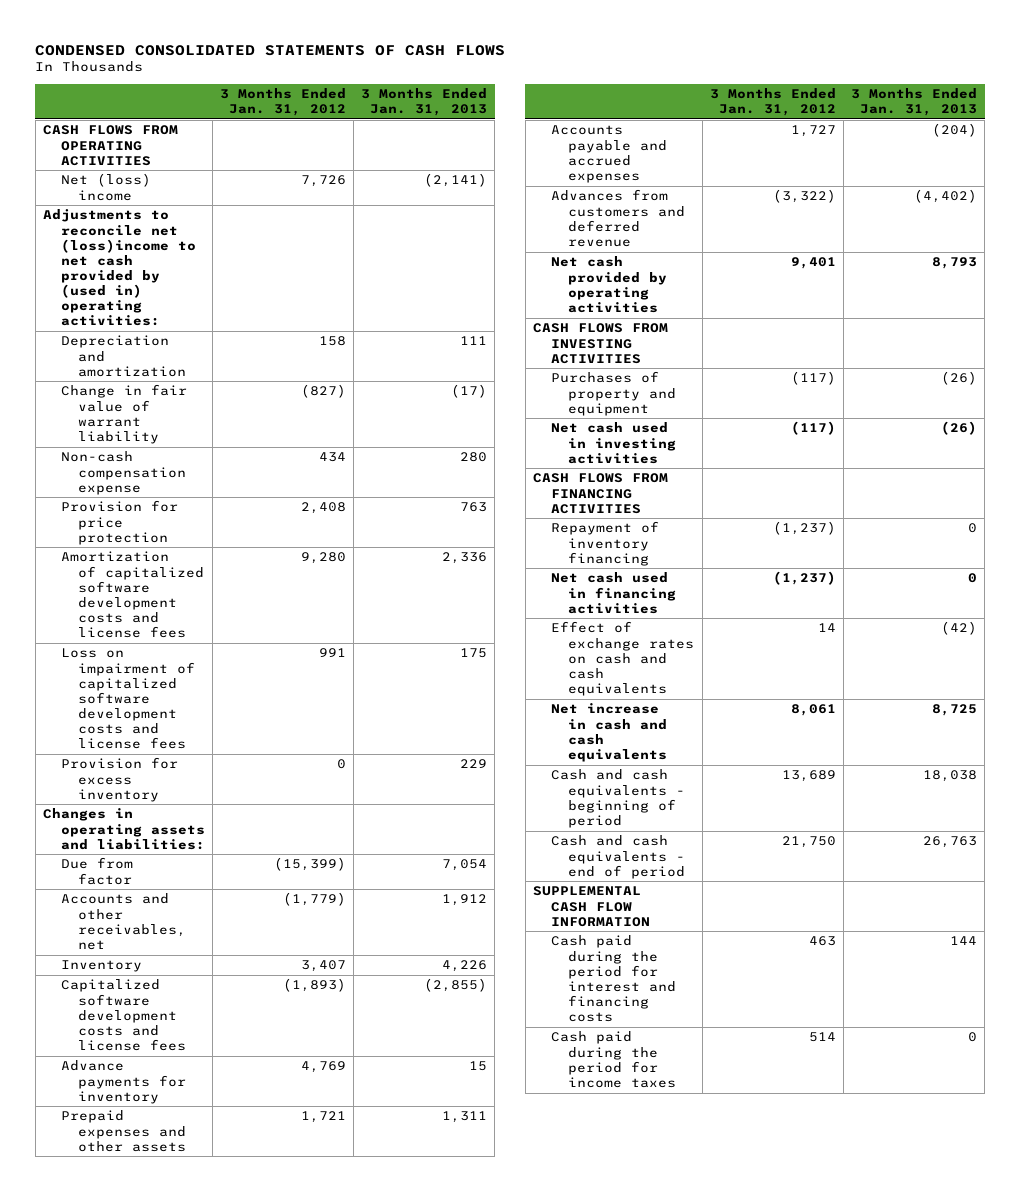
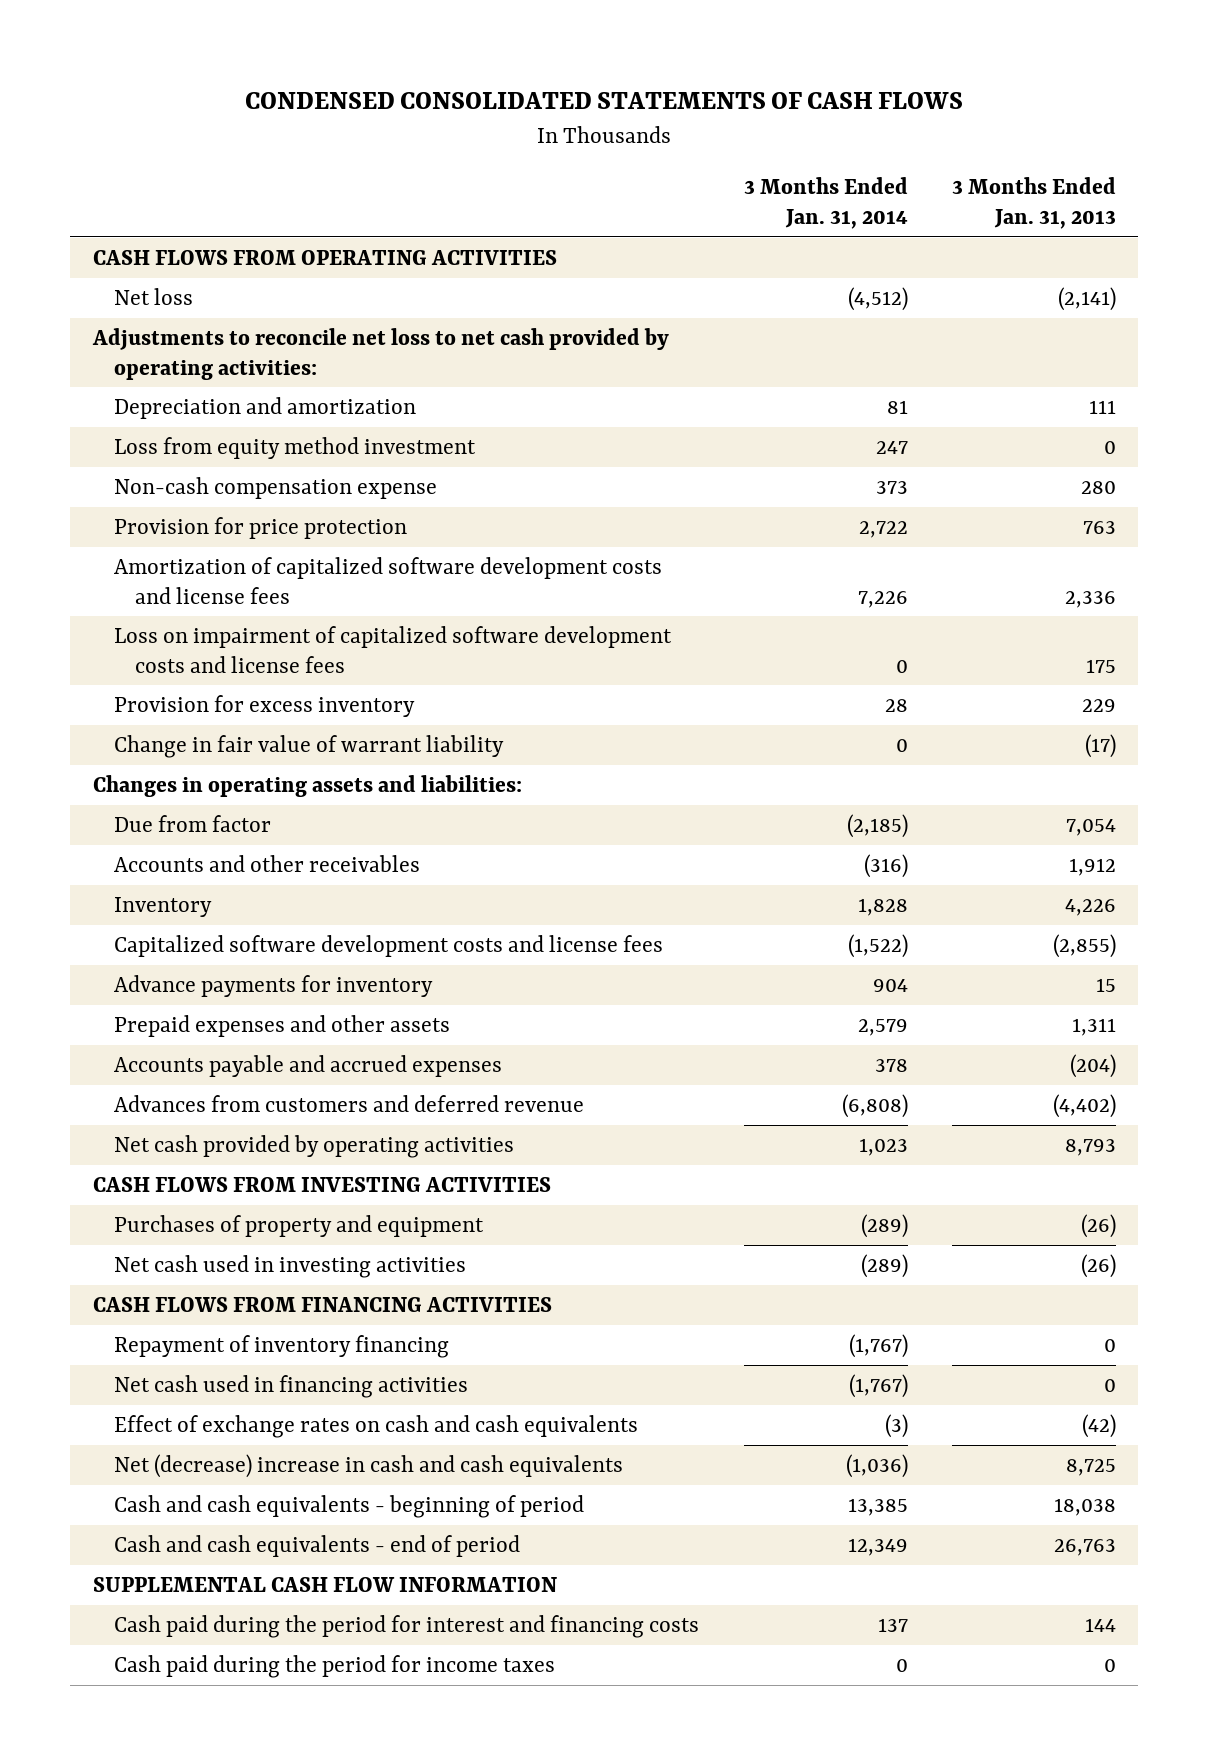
[219,87,346,117] 3 Months Ended Jan. 31, 2012 -> none
none -> [743,177,908,230] 3 Months Ended Jan. 31, 2014
[60,173,151,201] Net (loss) income -> [113,287,193,305] Net loss
[43,209,196,327] Adjustments to reconcile net (loss)income to net cash provided by (used in) operating activities: -> [91,327,669,380] Adjustments to reconcile net loss to net cash provided by operating activities:
none -> [113,436,476,459] Loss from equity method investment
[60,384,187,444] Change in fair value of warrant liability -> [113,734,504,758] Change in fair value of warrant liability
[60,893,187,950] Accounts and other receivables, net -> [113,854,420,872] Accounts and other receivables
[550,703,668,762] Net increase in cash and cash equivalents -> [113,1453,623,1478] Net (decrease) increase in cash and cash equivalents

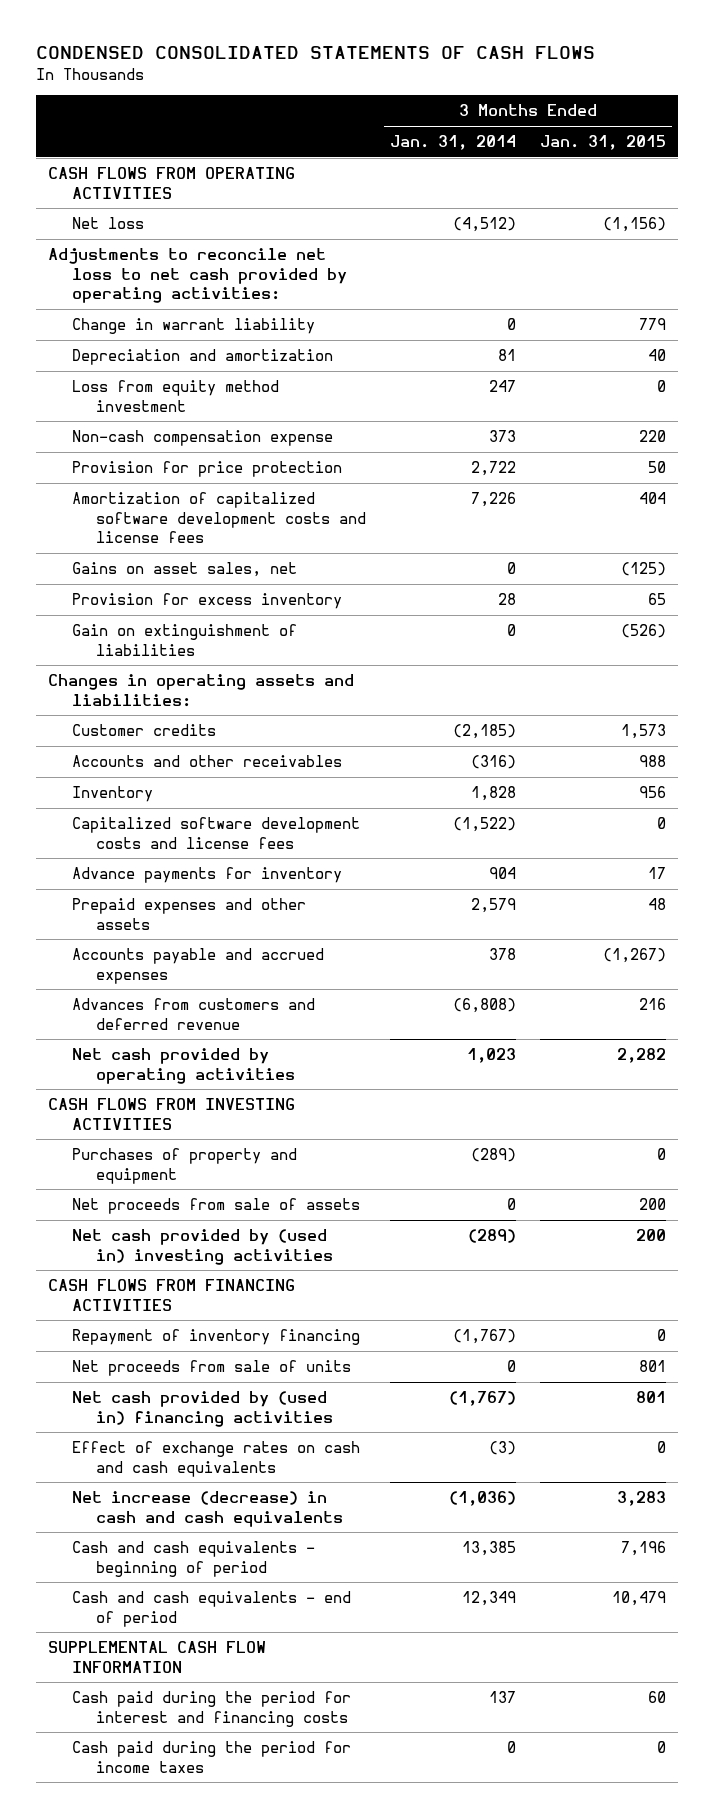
[952,177,1117,230] 3 Months Ended Jan. 31, 2013 -> none
none -> [539,135,666,151] Jan. 31, 2015
none -> [71,318,315,335] Change in warrant liability
[113,625,672,673] Loss on impairment of capitalized software development costs and license fees -> none
none -> [71,562,297,578] Gains on asset sales, net
[113,734,504,758] Change in fair value of warrant liability -> none
none -> [71,624,297,656] Gain on extinguishment of liabilities
[113,814,271,832] Due from factor -> [71,724,216,737] Customer credits
none -> [71,1198,360,1215] Net proceeds from sale of assets
[113,1254,466,1278] Net cash used in investing activities -> [71,1229,333,1265] Net cash provided by (used in) investing activities
none -> [71,1360,351,1377] Net proceeds from sale of units
[113,1374,468,1398] Net cash used in financing activities -> [71,1391,333,1427] Net cash provided by (used in) financing activities
[113,1453,623,1478] Net (decrease) increase in cash and cash equivalents -> [71,1491,343,1527] Net increase (decrease) in cash and cash equivalents

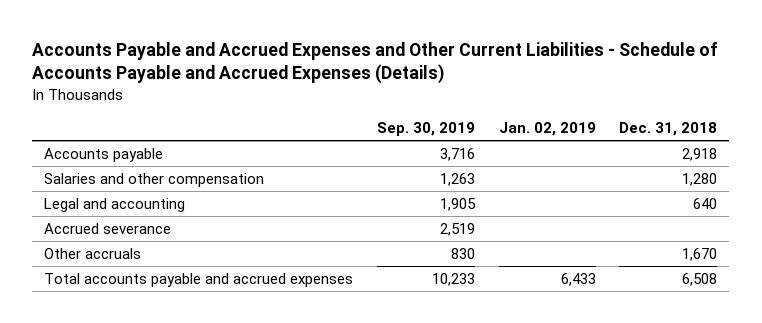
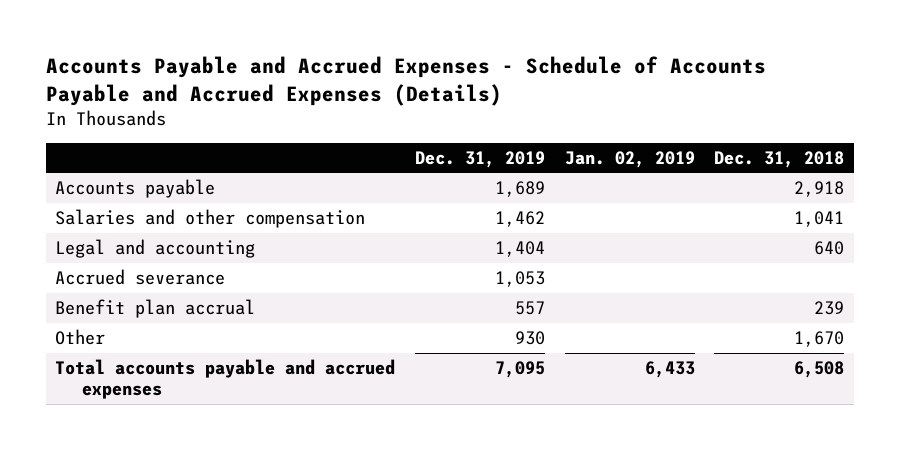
[32,41,718,85] Accounts Payable and Accrued Expenses and Other Current Liabilities - Schedule of Accounts Payable and Accrued Expenses (Details) -> [45,56,766,106] Accounts Payable and Accrued Expenses - Schedule of Accounts Payable and Accrued Expenses (Details)
[376,121,475,136] Sep. 30, 2019 -> none
none -> [415,150,546,168] Dec. 31, 2019
[682,173,718,187] 1,280 -> [794,211,845,228] 1,041
none -> [55,299,256,319] Benefit plan accrual
[44,248,142,260] Other accruals -> [55,329,106,346] Other

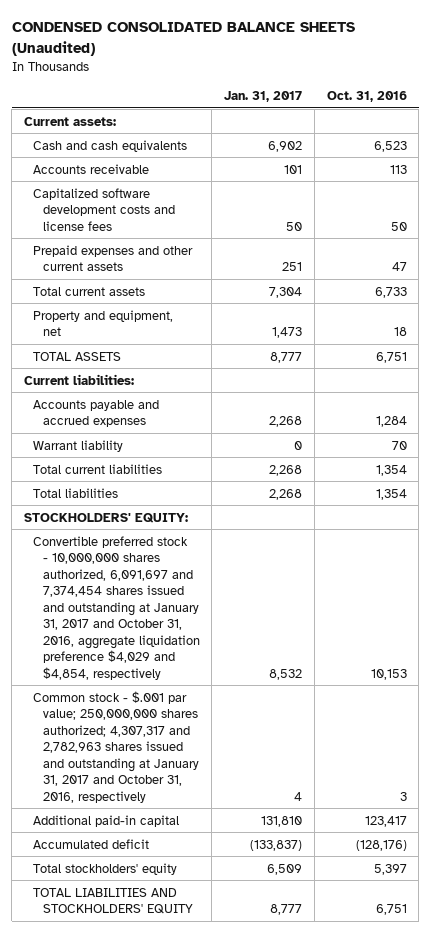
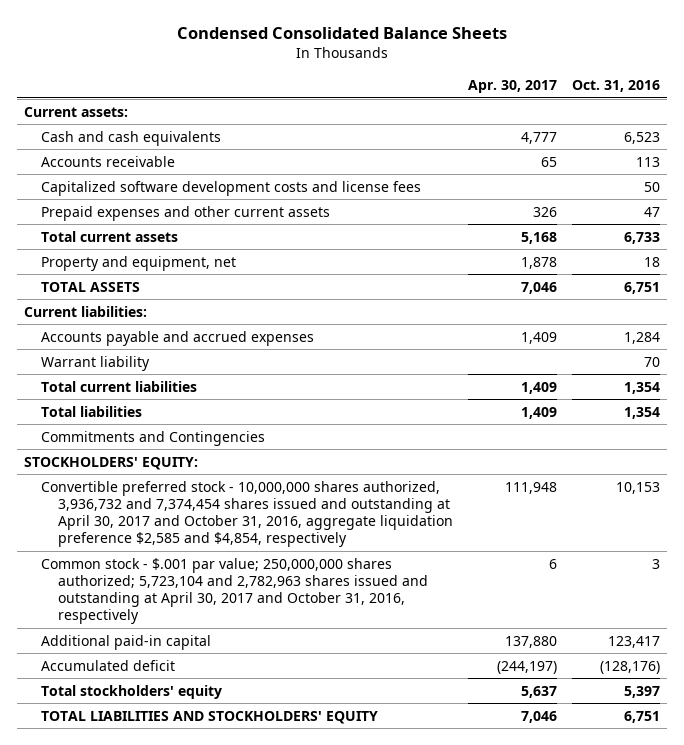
[11,22,355,56] CONDENSED CONSOLIDATED BALANCE SHEETS (Unaudited) -> [177,26,508,39] Condensed Consolidated Balance Sheets
[224,91,303,103] Jan. 31, 2017 -> none
none -> [467,80,557,94] Apr. 30, 2017
none -> [40,430,265,446] Commitments and Contingencies
[33,535,200,680] Convertible preferred stock - 10,000,000 shares authorized, 6,091,697 and 7,374,454 shares issued and outstanding at January 31, 2017 and October 31, 2016, aggregate liquidation preference $4,029 and $4,854, respectively -> [40,480,453,548] Convertible preferred stock - 10,000,000 shares authorized, 3,936,732 and 7,374,454 shares issued and outstanding at April 30, 2017 and October 31, 2016, aggregate liquidation preference $2,585 and $4,854, respectively
[33,690,199,803] Common stock - $.001 par value; 250,000,000 shares authorized; 4,307,317 and 2,782,963 shares issued and outstanding at January 31, 2017 and October 31, 2016, respectively -> [40,557,428,625] Common stock - $.001 par value; 250,000,000 shares authorized; 5,723,104 and 2,782,963 shares issued and outstanding at April 30, 2017 and October 31, 2016, respectively

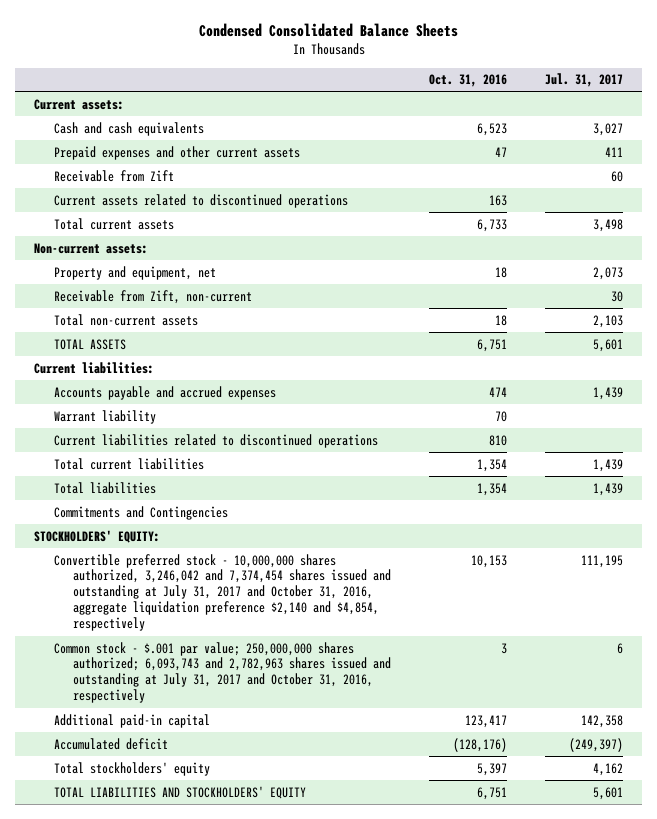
[467,80,557,94] Apr. 30, 2017 -> none
none -> [545,73,624,88] Jul. 31, 2017
[40,155,175,167] Accounts receivable -> none
[40,180,421,196] Capitalized software development costs and license fees -> none
none -> [53,169,174,182] Receivable from Zift
none -> [53,193,348,208] Current assets related to discontinued operations
none -> [34,242,149,254] Non-current assets:
none -> [53,289,252,304] Receivable from Zift, non-current
none -> [53,313,198,326] Total non-current assets
[623,331,660,344] 1,284 -> [489,386,508,397] 474
none -> [53,433,378,448] Current liabilities related to discontinued operations
[40,480,453,548] Convertible preferred stock - 10,000,000 shares authorized, 3,936,732 and 7,374,454 shares issued and outstanding at April 30, 2017 and October 31, 2016, aggregate liquidation preference $2,585 and $4,854, respectively -> [53,553,392,632] Convertible preferred stock - 10,000,000 shares authorized, 3,246,042 and 7,374,454 shares issued and outstanding at July 31, 2017 and October 31, 2016, aggregate liquidation preference $2,140 and $4,854, respectively
[40,557,428,625] Common stock - $.001 par value; 250,000,000 shares authorized; 5,723,104 and 2,782,963 shares issued and outstanding at April 30, 2017 and October 31, 2016, respectively -> [53,641,392,704] Common stock - $.001 par value; 250,000,000 shares authorized; 6,093,743 and 2,782,963 shares issued and outstanding at July 31, 2017 and October 31, 2016, respectively

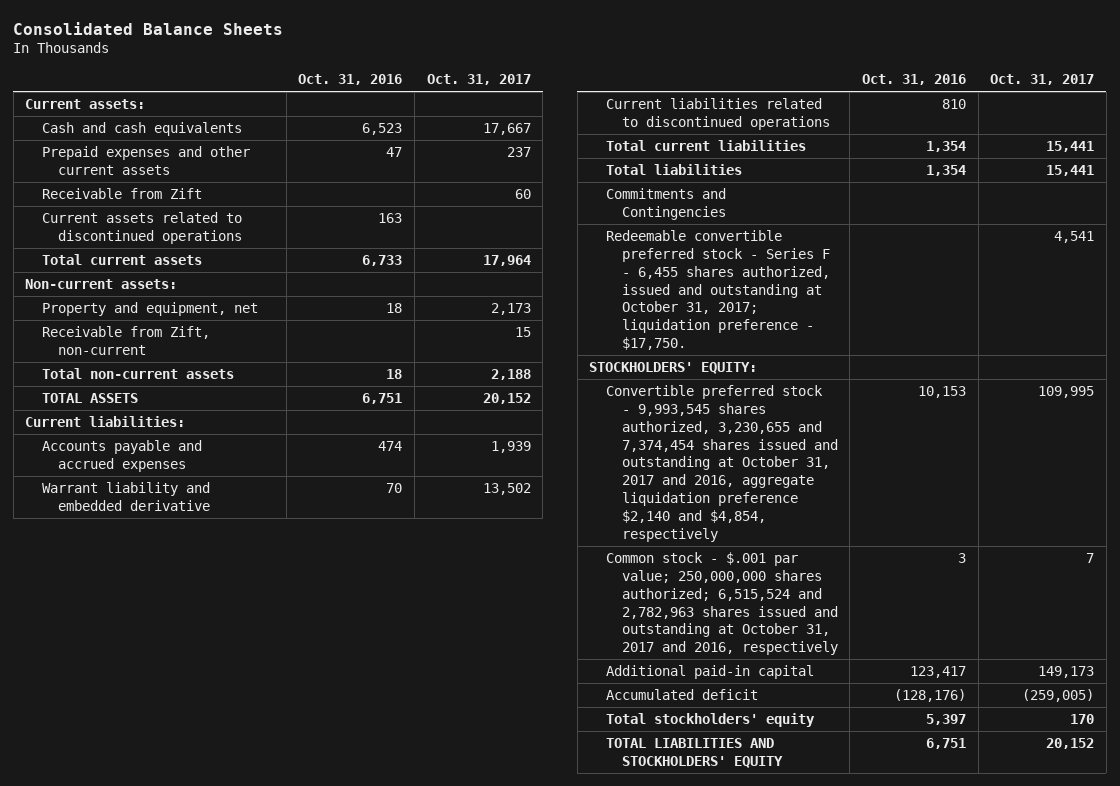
[198,23,458,38] Condensed Consolidated Balance Sheets -> [13,21,284,35] Consolidated Balance Sheets
[545,73,624,88] Jul. 31, 2017 -> none
none -> [426,74,531,86] Oct. 31, 2017
[53,409,156,424] Warrant liability -> none
none -> [41,482,211,511] Warrant liability and embedded derivative
none -> [605,230,830,351] Redeemable convertible preferred stock - Series F - 6,455 shares authorized, issued and outstanding at October 31, 2017; liquidation preference - $17,750.
[53,553,392,632] Convertible preferred stock - 10,000,000 shares authorized, 3,246,042 and 7,374,454 shares issued and outstanding at July 31, 2017 and October 31, 2016, aggregate liquidation preference $2,140 and $4,854, respectively -> [605,385,838,542] Convertible preferred stock - 9,993,545 shares authorized, 3,230,655 and 7,374,454 shares issued and outstanding at October 31, 2017 and 2016, aggregate liquidation preference $2,140 and $4,854, respectively
[53,641,392,704] Common stock - $.001 par value; 250,000,000 shares authorized; 6,093,743 and 2,782,963 shares issued and outstanding at July 31, 2017 and October 31, 2016, respectively -> [605,552,838,656] Common stock - $.001 par value; 250,000,000 shares authorized; 6,515,524 and 2,782,963 shares issued and outstanding at October 31, 2017 and 2016, respectively

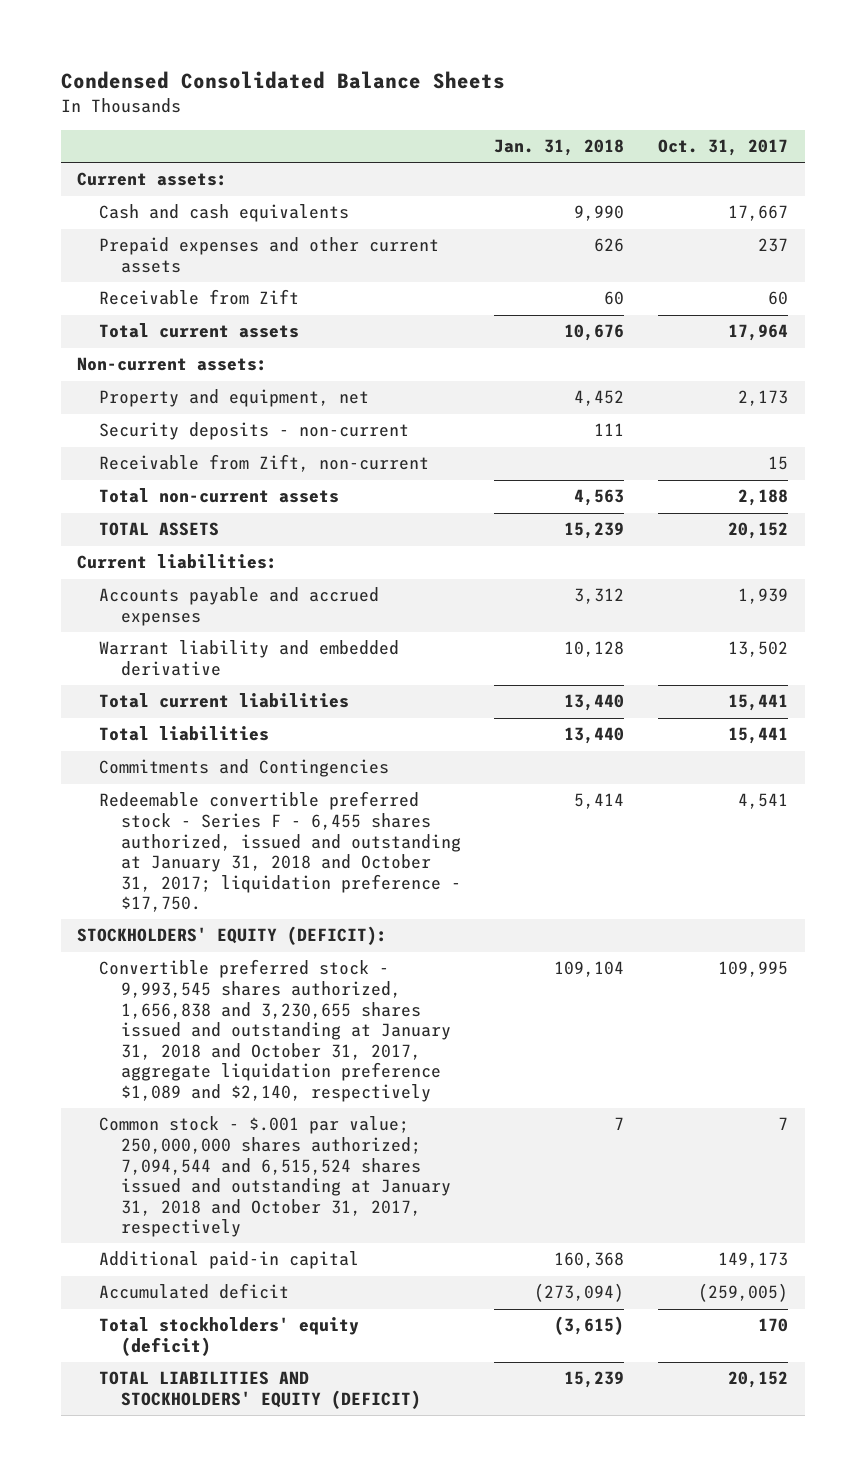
[13,21,284,35] Consolidated Balance Sheets -> [60,71,505,90] Condensed Consolidated Balance Sheets
[298,74,403,86] Oct. 31, 2016 -> none
none -> [494,139,625,157] Jan. 31, 2018
[41,212,243,244] Current assets related to discontinued operations -> none
none -> [99,422,410,441] Security deposits - non-current
[605,98,830,130] Current liabilities related to discontinued operations -> none
[605,230,830,351] Redeemable convertible preferred stock - Series F - 6,455 shares authorized, issued and outstanding at October 31, 2017; liquidation preference - $17,750. -> [99,791,462,913] Redeemable convertible preferred stock - Series F - 6,455 shares authorized, issued and outstanding at January 31, 2018 and October 31, 2017; liquidation preference - $17,750.
[589,362,758,375] STOCKHOLDERS' EQUITY: -> [77,926,388,946] STOCKHOLDERS' EQUITY (DEFICIT):
[605,385,838,542] Convertible preferred stock - 9,993,545 shares authorized, 3,230,655 and 7,374,454 shares issued and outstanding at October 31, 2017 and 2016, aggregate liquidation preference $2,140 and $4,854, respectively -> [99,959,452,1102] Convertible preferred stock - 9,993,545 shares authorized, 1,656,838 and 3,230,655 shares issued and outstanding at January 31, 2018 and October 31, 2017, aggregate liquidation preference $1,089 and $2,140, respectively
[605,552,838,656] Common stock - $.001 par value; 250,000,000 shares authorized; 6,515,524 and 2,782,963 shares issued and outstanding at October 31, 2017 and 2016, respectively -> [99,1116,452,1238] Common stock - $.001 par value; 250,000,000 shares authorized; 7,094,544 and 6,515,524 shares issued and outstanding at January 31, 2018 and October 31, 2017, respectively
[605,713,815,728] Total stockholders' equity -> [99,1317,360,1357] Total stockholders' equity (deficit)
[605,738,783,768] TOTAL LIABILITIES AND STOCKHOLDERS' EQUITY -> [99,1371,422,1410] TOTAL LIABILITIES AND STOCKHOLDERS' EQUITY (DEFICIT)

